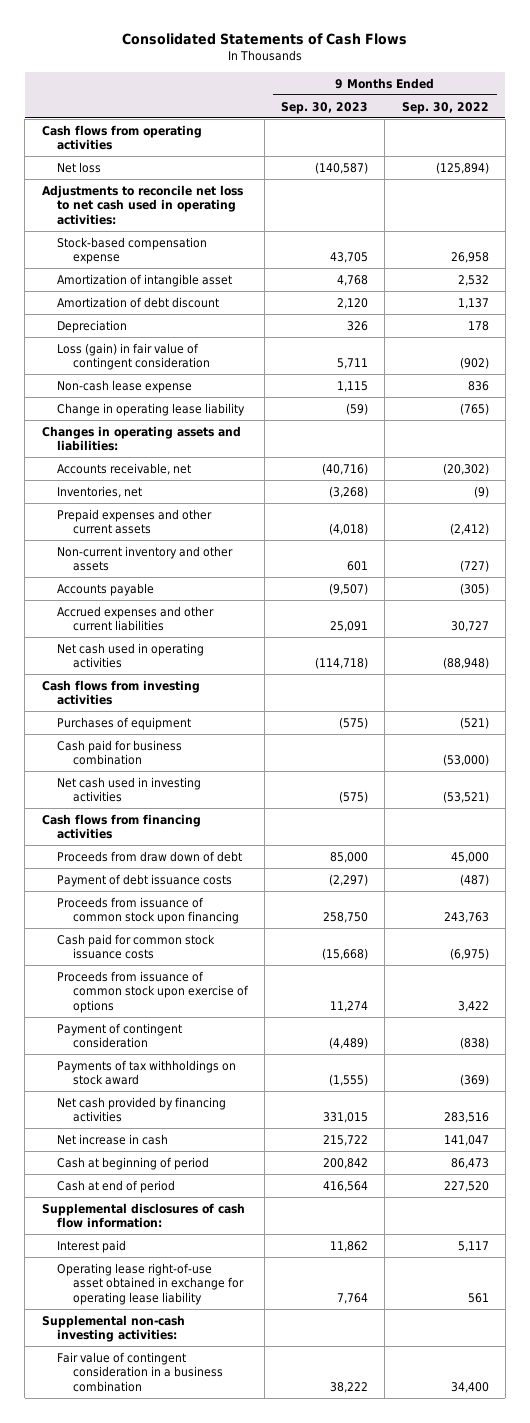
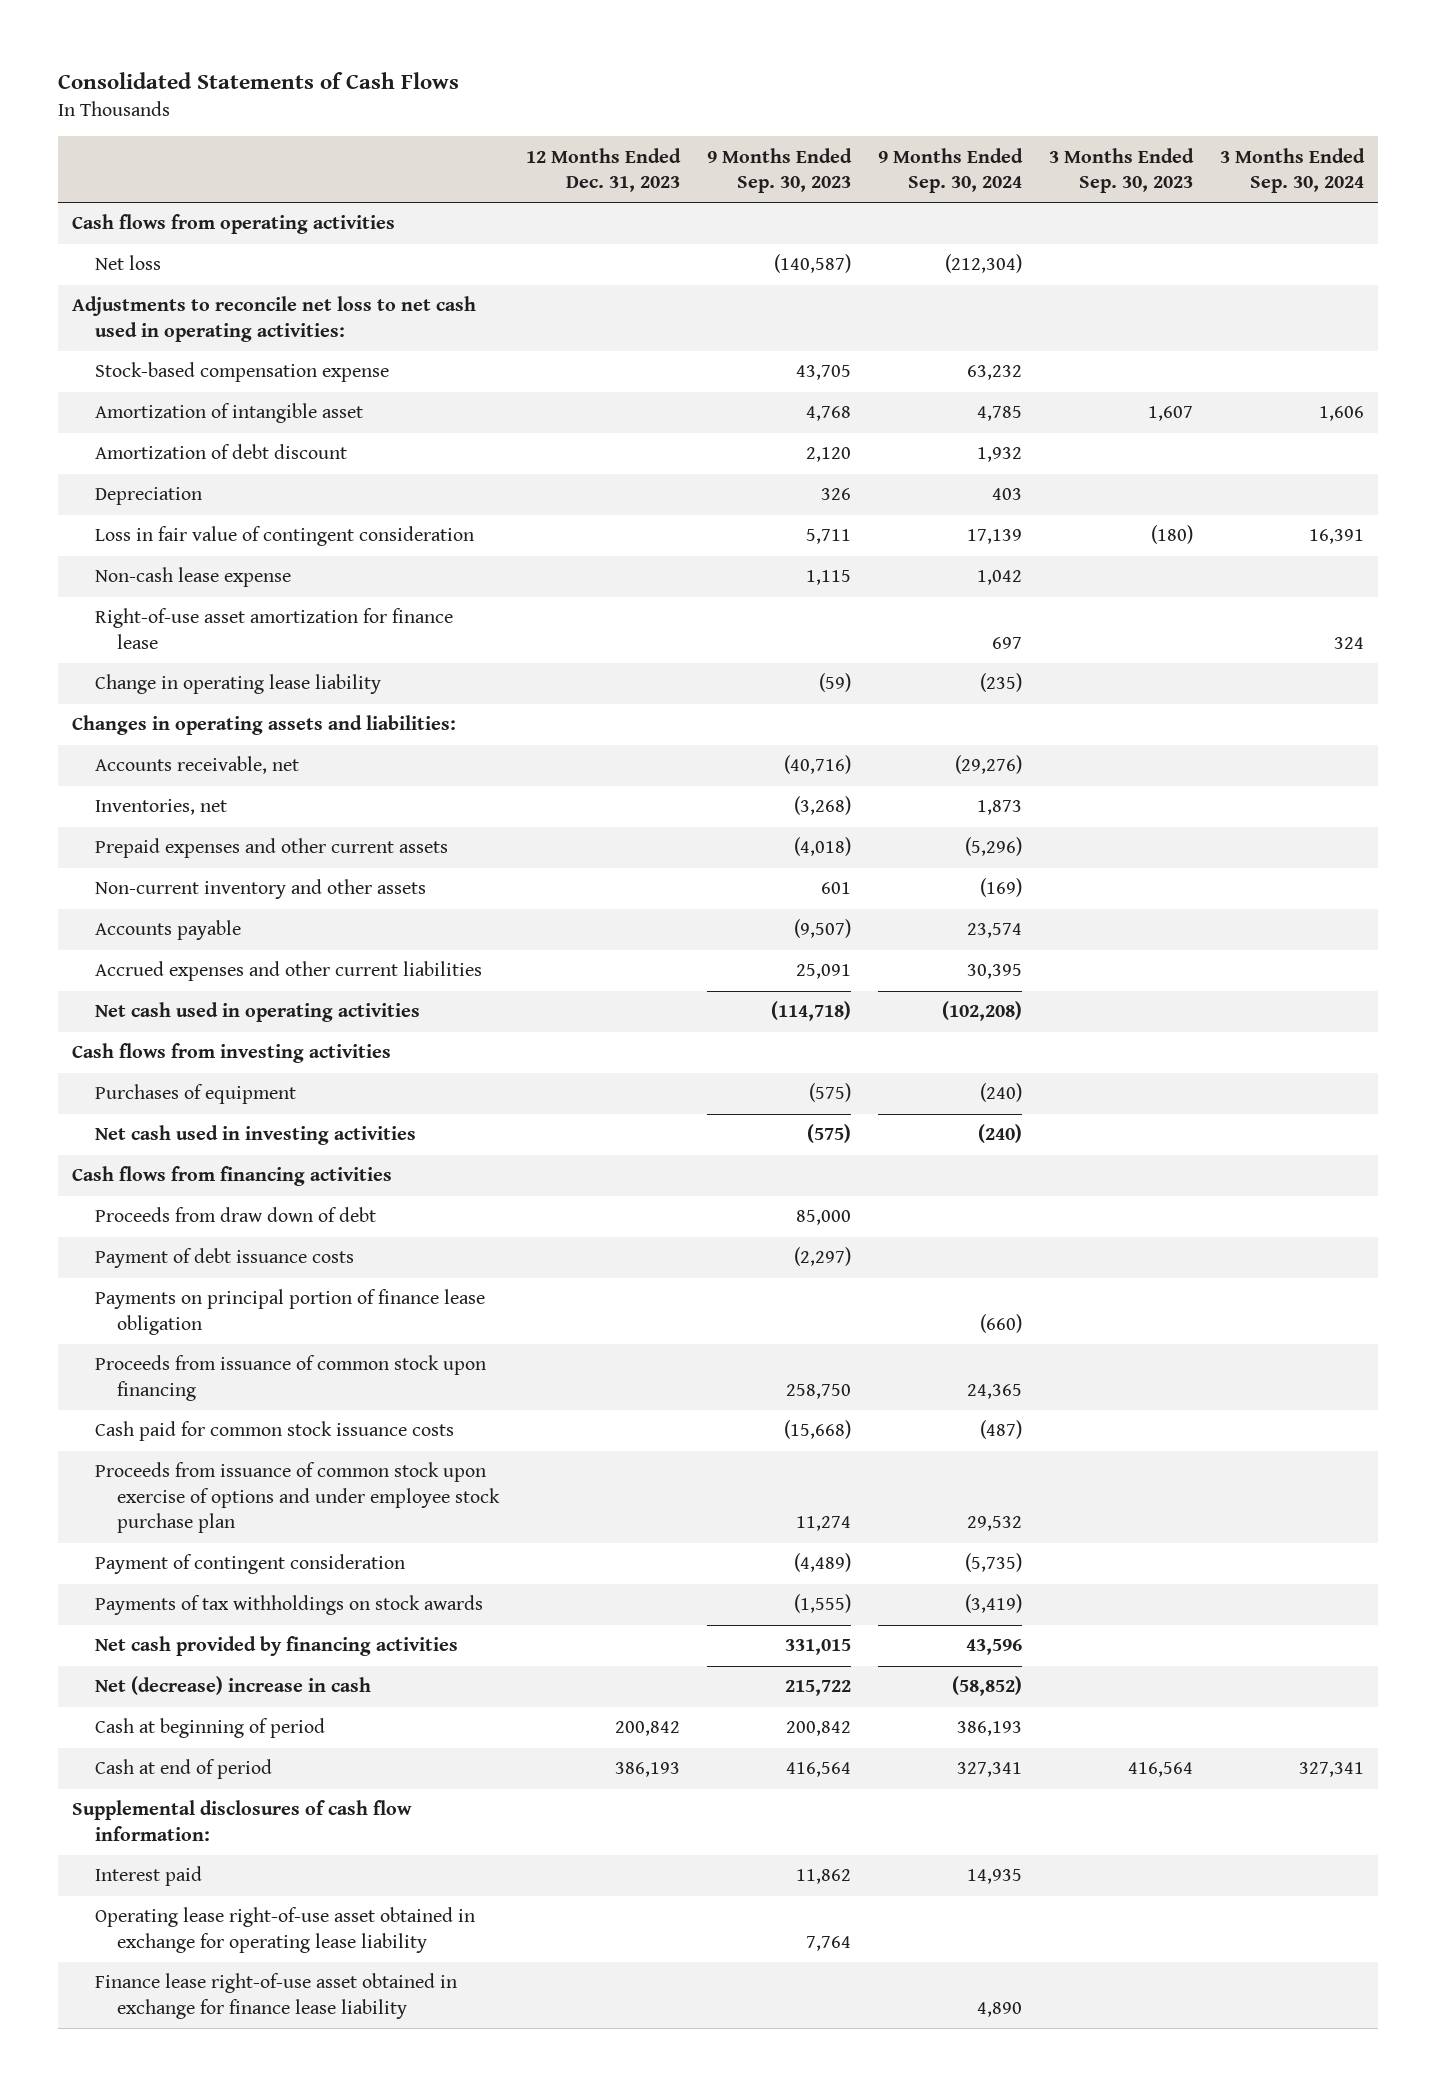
[401,101,489,114] Sep. 30, 2022 -> none
none -> [526,147,682,193] 12 Months Ended Dec. 31, 2023
none -> [878,147,1024,194] 9 Months Ended Sep. 30, 2024
none -> [1049,147,1195,194] 3 Months Ended Sep. 30, 2023
none -> [1220,147,1366,194] 3 Months Ended Sep. 30, 2024
[57,342,210,371] Loss (gain) in fair value of contingent consideration -> [94,526,474,547] Loss in fair value of contingent consideration
none -> [94,608,453,649] Right-of-use asset amortization for finance lease
[57,739,183,766] Cash paid for business combination -> none
none -> [94,1289,485,1335] Payments on principal portion of finance lease obligation
[57,970,249,1013] Proceeds from issuance of common stock upon exercise of options -> [94,1462,501,1534] Proceeds from issuance of common stock upon exercise of options and under employee stock purchase plan
[57,1059,237,1086] Payments of tax withholdings on stock award -> [94,1595,483,1616] Payments of tax withholdings on stock awards
[57,1133,169,1145] Net increase in cash -> [94,1676,371,1696] Net (decrease) increase in cash
[41,1314,185,1343] Supplemental non-cash investing activities: -> none
[57,1351,223,1392] Fair value of contingent consideration in a business combination -> none
none -> [94,1973,457,2019] Finance lease right-of-use asset obtained in exchange for finance lease liability

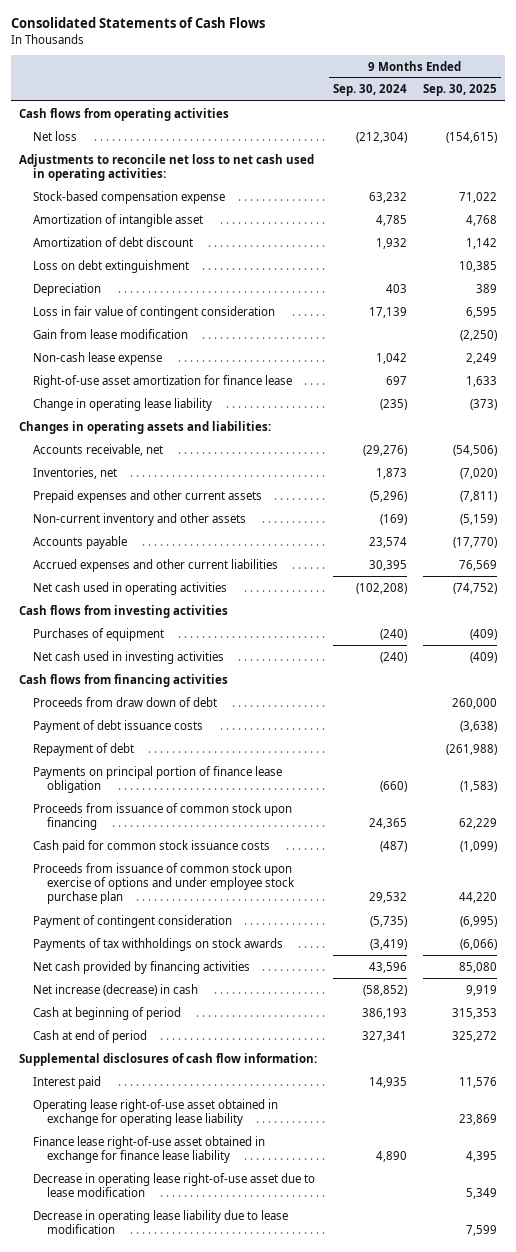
[526,147,682,193] 12 Months Ended Dec. 31, 2023 -> none
[707,147,853,194] 9 Months Ended Sep. 30, 2023 -> none
[1049,147,1195,194] 3 Months Ended Sep. 30, 2023 -> none
[1220,147,1366,194] 3 Months Ended Sep. 30, 2024 -> none
none -> [423,84,498,97] Sep. 30, 2025
none -> [32,259,189,273] Loss on debt extinguishment
none -> [32,328,188,339] Gain from lease modification
none -> [32,742,134,756] Repayment of debt
[94,1676,371,1696] Net (decrease) increase in cash -> [32,983,198,996] Net increase (decrease) in cash
none -> [32,1172,315,1197] Decrease in operating lease right-of-use asset due to lease modification
none -> [32,1209,288,1234] Decrease in operating lease liability due to lease modification

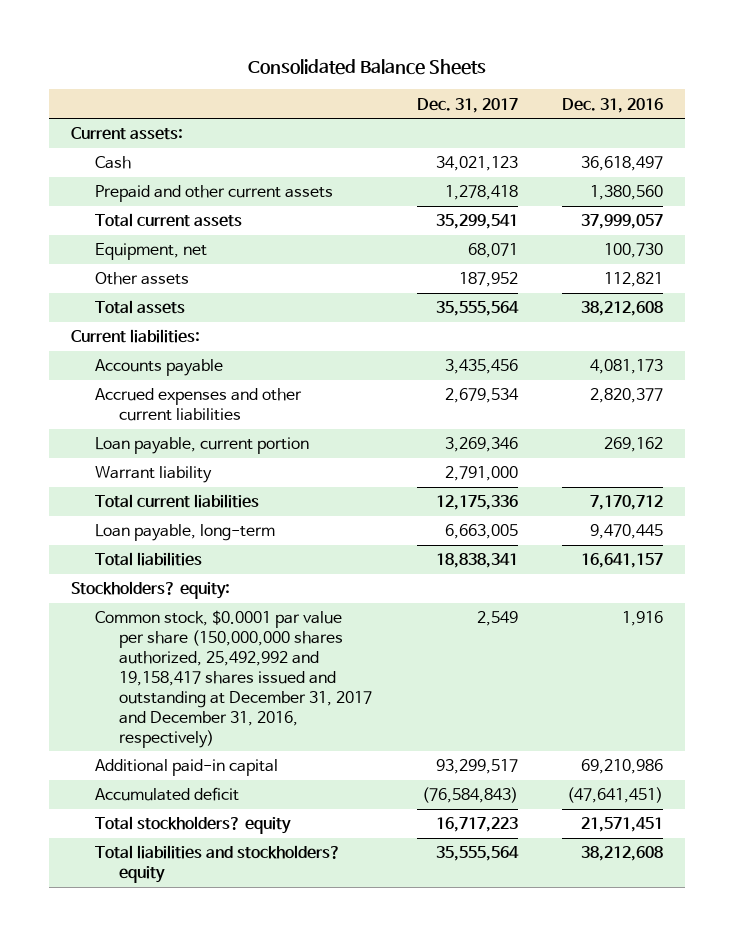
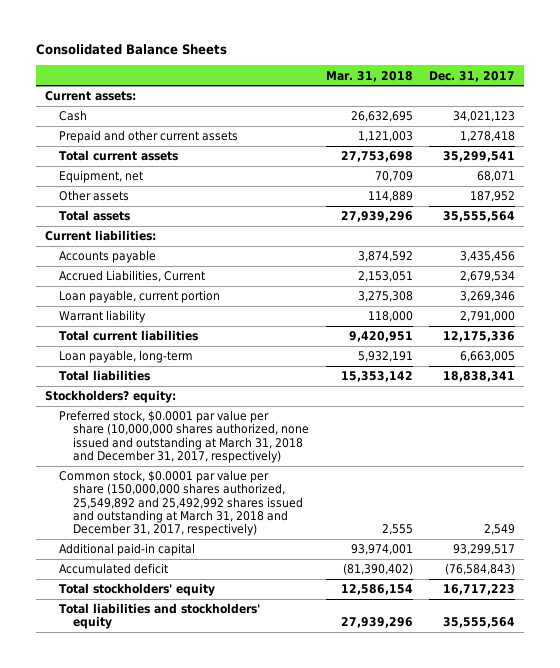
[562,97,664,113] Dec. 31, 2016 -> none
none -> [325,70,413,82] Mar. 31, 2018
[95,388,303,422] Accrued expenses and other current liabilities -> [58,270,205,283] Accrued Liabilities, Current
none -> [58,410,309,463] Preferred stock, $0.0001 par value per share (10,000,000 shares authorized, none issued and outstanding at March 31, 2018 and December 31, 2017, respectively)
[95,610,373,748] Common stock, $0.0001 par value per share (150,000,000 shares authorized, 25,492,992 and 19,158,417 shares issued and outstanding at December 31, 2017 and December 31, 2016, respectively) -> [58,470,303,536] Common stock, $0.0001 par value per share (150,000,000 shares authorized, 25,549,892 and 25,492,992 shares issued and outstanding at March 31, 2018 and December 31, 2017, respectively)
[95,816,292,835] Total stockholders? equity -> [58,583,215,597] Total stockholders' equity
[95,845,342,884] Total liabilities and stockholders? equity -> [58,603,260,630] Total liabilities and stockholders' equity

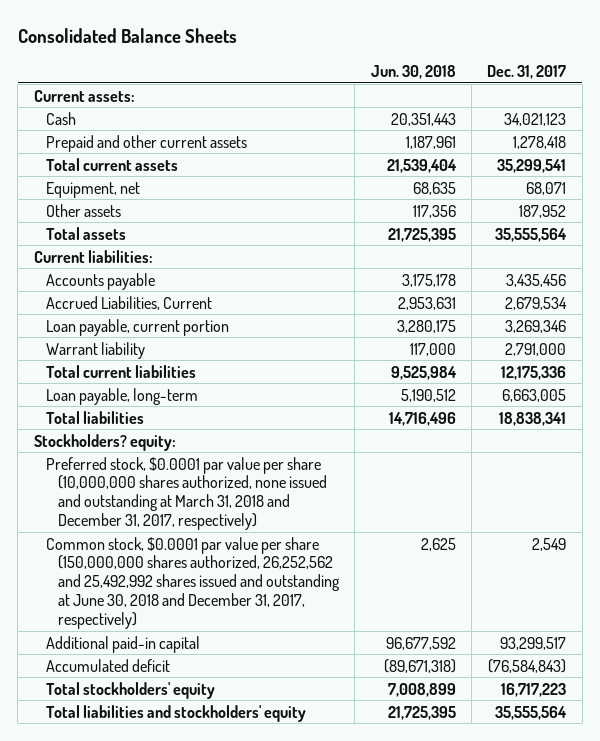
[325,70,413,82] Mar. 31, 2018 -> none
none -> [370,64,456,79] Jun. 30, 2018
[58,470,303,536] Common stock, $0.0001 par value per share (150,000,000 shares authorized, 25,549,892 and 25,492,992 shares issued and outstanding at March 31, 2018 and December 31, 2017, respectively) -> [45,536,341,630] Common stock, $0.0001 par value per share (150,000,000 shares authorized, 26,252,562 and 25,492,992 shares issued and outstanding at June 30, 2018 and December 31, 2017, respectively)

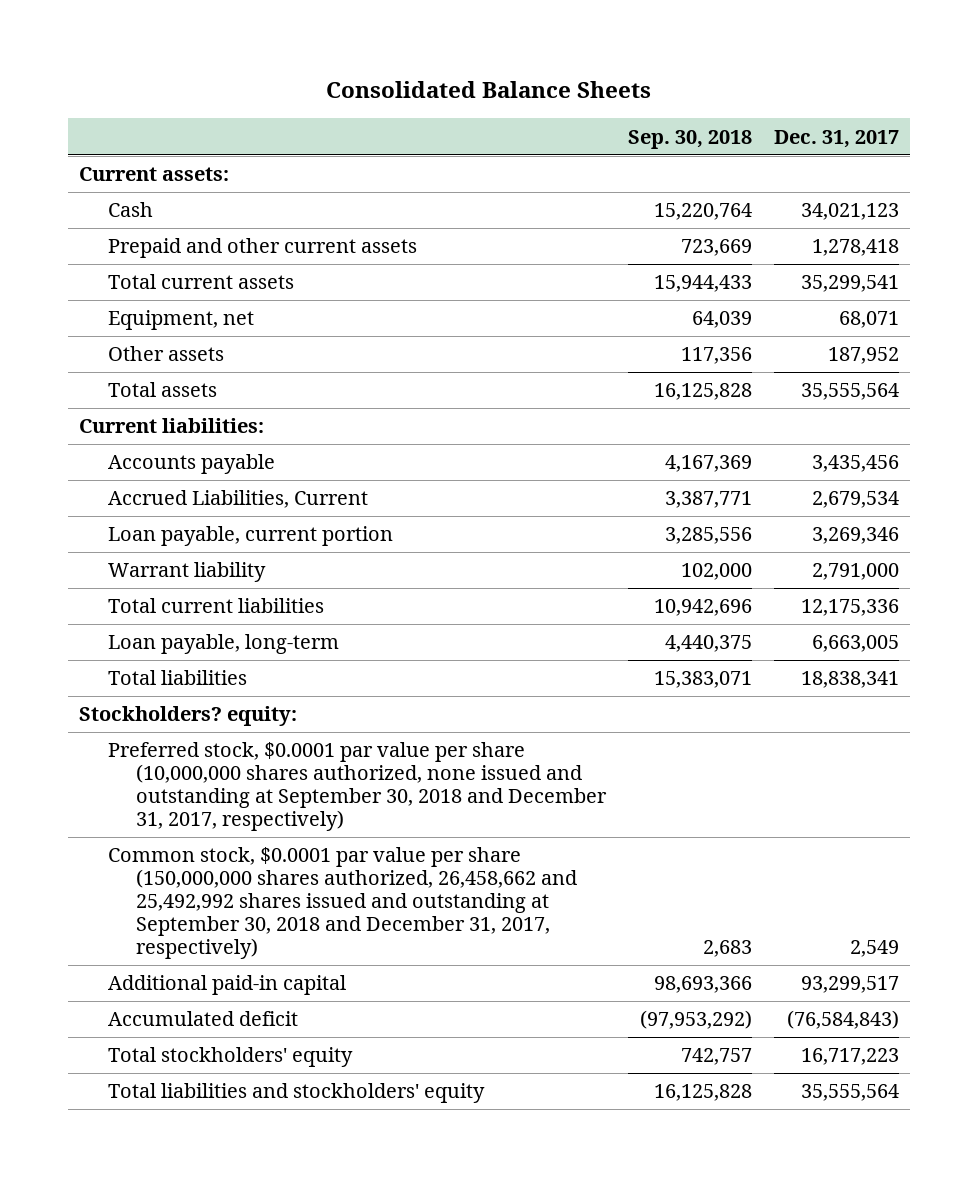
[370,64,456,79] Jun. 30, 2018 -> none
none -> [628,129,753,149] Sep. 30, 2018
[45,456,328,531] Preferred stock, $0.0001 par value per share (10,000,000 shares authorized, none issued and outstanding at March 31, 2018 and December 31, 2017, respectively) -> [107,742,608,832] Preferred stock, $0.0001 par value per share (10,000,000 shares authorized, none issued and outstanding at September 30, 2018 and December 31, 2017, respectively)
[45,536,341,630] Common stock, $0.0001 par value per share (150,000,000 shares authorized, 26,252,562 and 25,492,992 shares issued and outstanding at June 30, 2018 and December 31, 2017, respectively) -> [107,847,578,959] Common stock, $0.0001 par value per share (150,000,000 shares authorized, 26,458,662 and 25,492,992 shares issued and outstanding at September 30, 2018 and December 31, 2017, respectively)

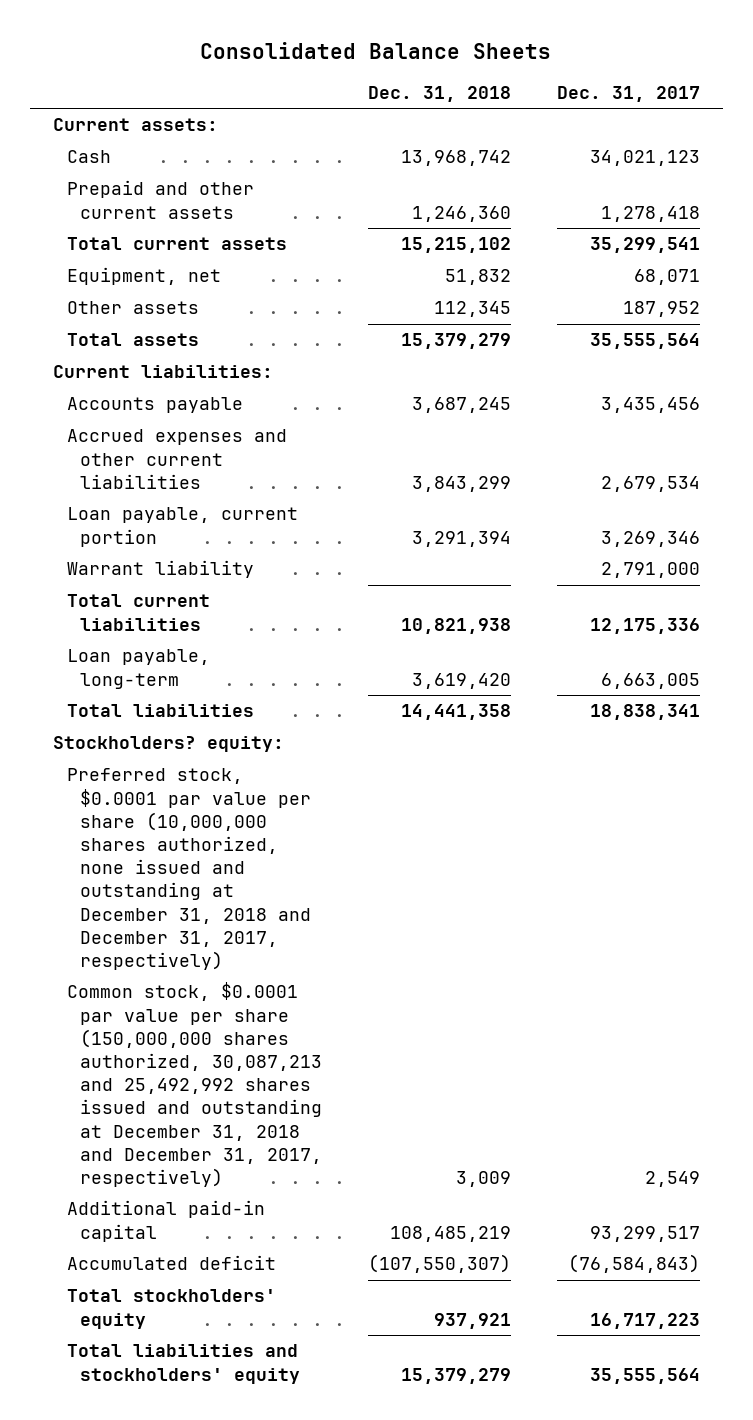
[628,129,753,149] Sep. 30, 2018 -> none
none -> [367,86,511,103] Dec. 31, 2018
[107,490,368,509] Accrued Liabilities, Current -> [66,429,287,489] Accrued expenses and other current liabilities
[107,742,608,832] Preferred stock, $0.0001 par value per share (10,000,000 shares authorized, none issued and outstanding at September 30, 2018 and December 31, 2017, respectively) -> [66,768,311,971] Preferred stock, $0.0001 par value per share (10,000,000 shares authorized, none issued and outstanding at December 31, 2018 and December 31, 2017, respectively)
[107,847,578,959] Common stock, $0.0001 par value per share (150,000,000 shares authorized, 26,458,662 and 25,492,992 shares issued and outstanding at September 30, 2018 and December 31, 2017, respectively) -> [66,982,322,1188] Common stock, $0.0001 par value per share (150,000,000 shares authorized, 30,087,213 and 25,492,992 shares issued and outstanding at December 31, 2018 and December 31, 2017, respectively)

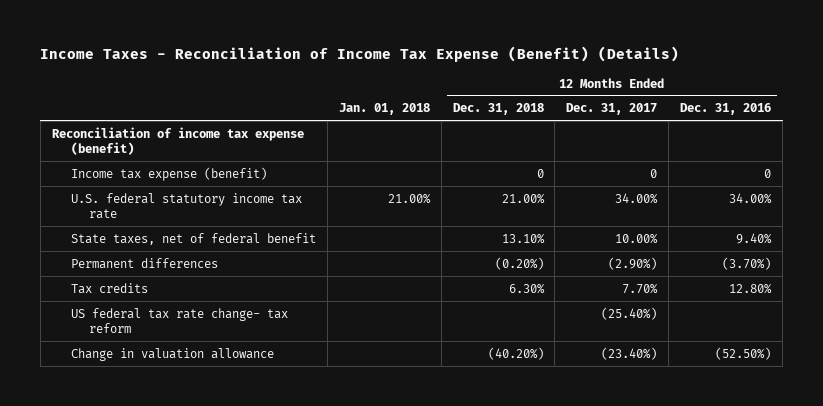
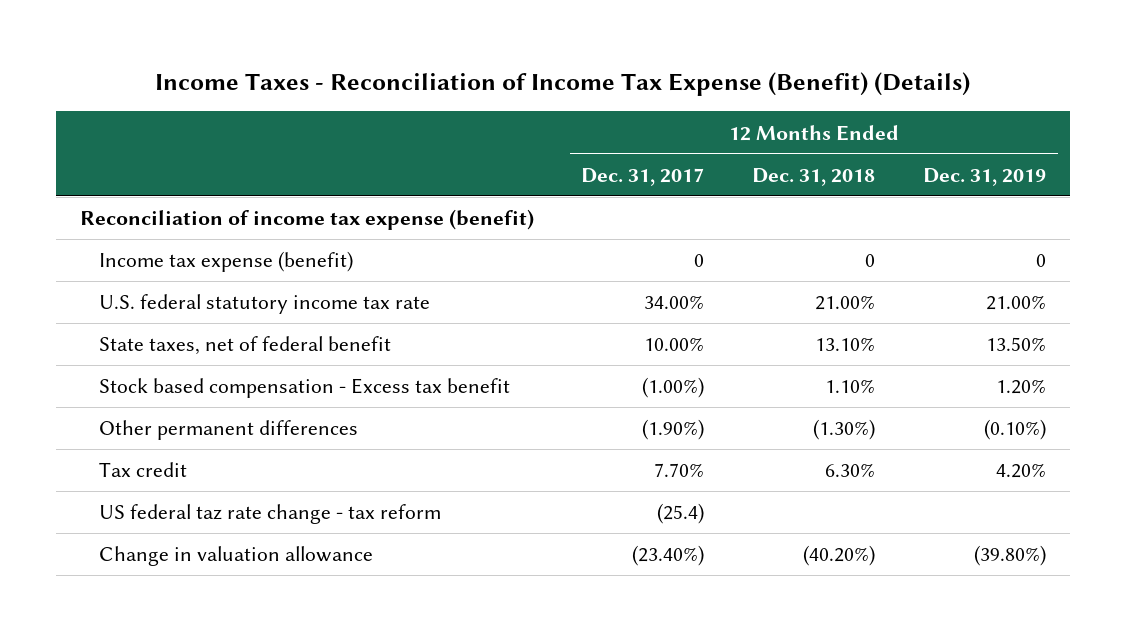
[338,103,430,116] Jan. 01, 2018 -> none
[680,103,772,116] Dec. 31, 2016 -> none
none -> [922,167,1046,186] Dec. 31, 2019
none -> [99,378,511,399] Stock based compensation - Excess tax benefit
[70,257,218,269] Permanent differences -> [99,420,359,441] Other permanent differences
[494,256,544,270] (0.20%) -> [813,419,876,441] (1.30%)
[608,256,658,270] (2.90%) -> [642,419,705,441] (1.90%)
[70,282,148,294] Tax credits -> [99,462,188,478] Tax credit
[70,307,288,333] US federal tax rate change- tax reform -> [99,504,442,525] US federal taz rate change - tax reform
[601,306,658,320] (25.40%) -> [657,503,705,525] (25.4)

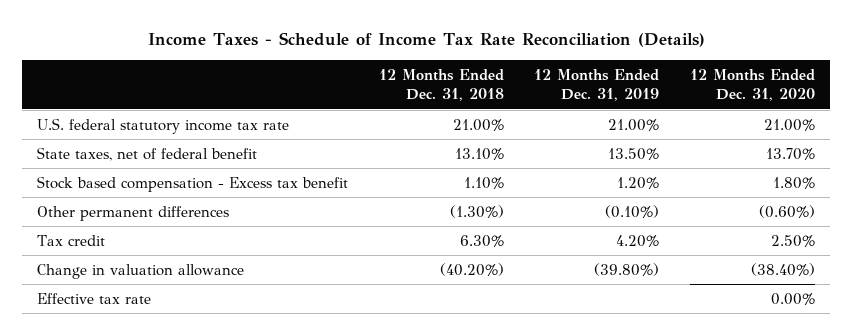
[154,71,970,96] Income Taxes - Reconciliation of Income Tax Expense (Benefit) (Details) -> [147,32,705,48] Income Taxes - Schedule of Income Tax Rate Reconciliation (Details)
[581,167,705,186] Dec. 31, 2017 -> none
none -> [689,69,815,102] 12 Months Ended Dec. 31, 2020
[79,209,534,231] Reconciliation of income tax expense (benefit) -> none
[99,251,354,273] Income tax expense (benefit) -> none
[99,504,442,525] US federal taz rate change - tax reform -> none
none -> [37,292,152,304] Effective tax rate

